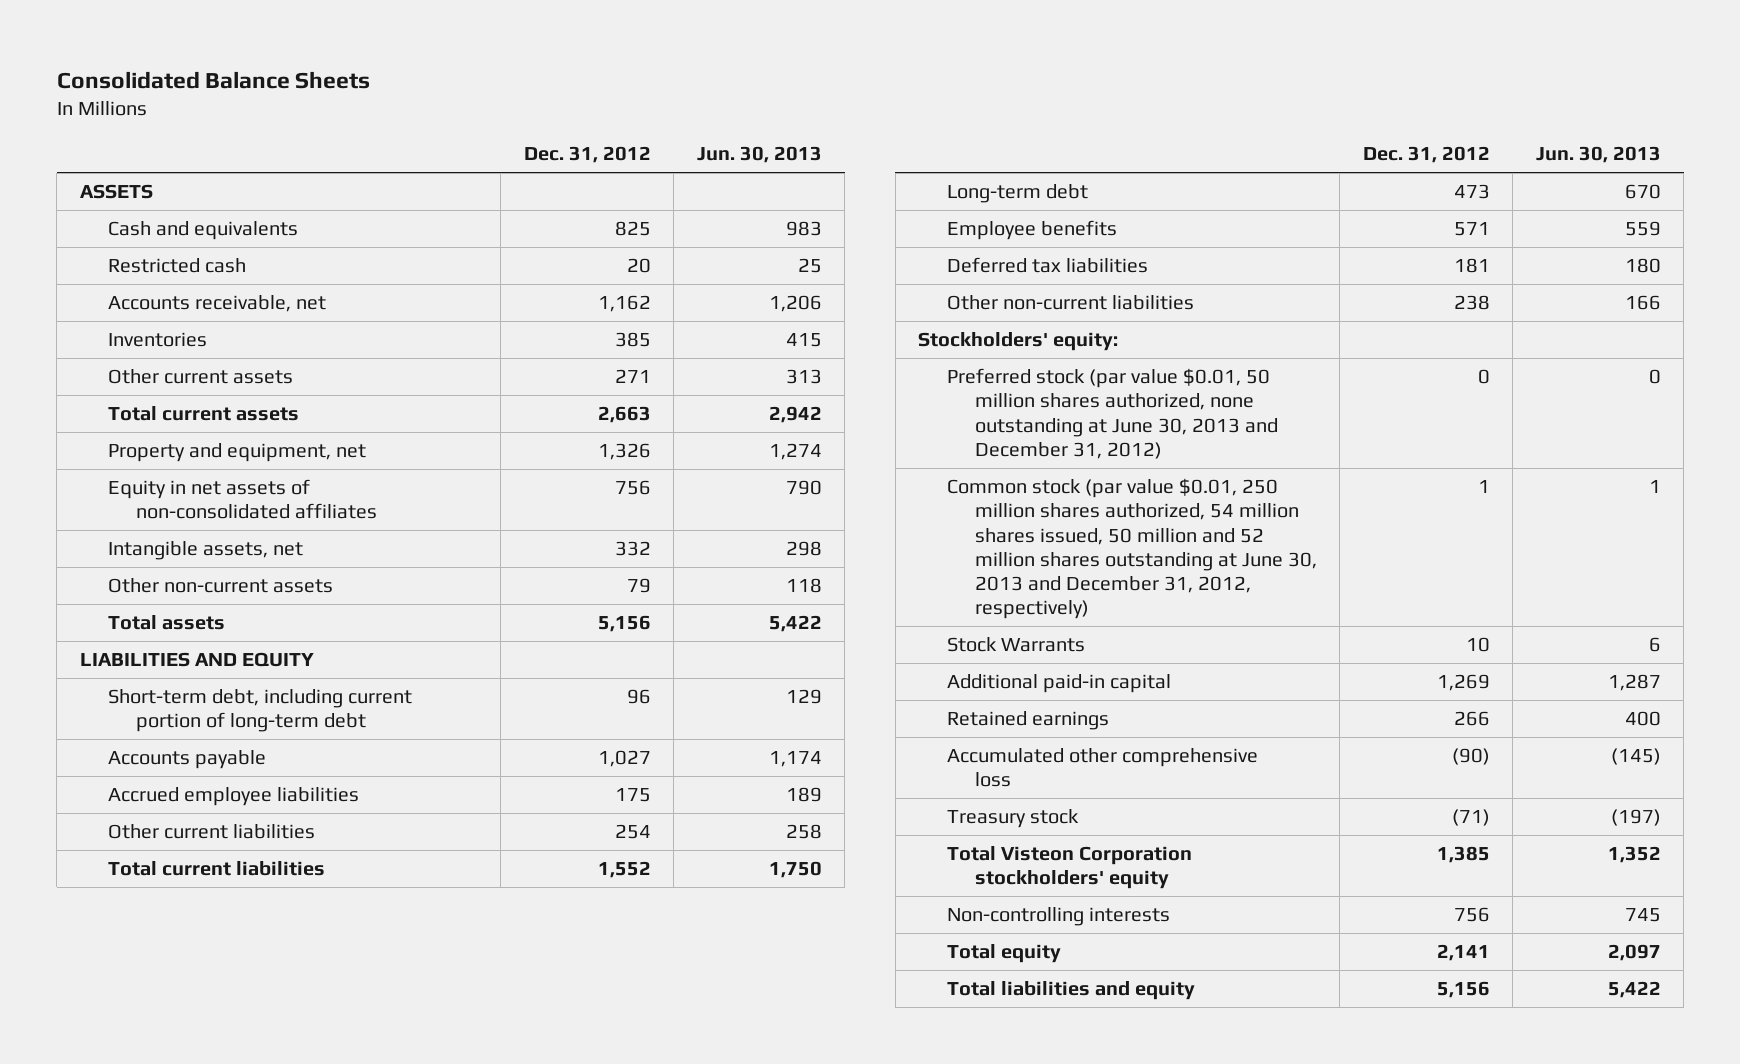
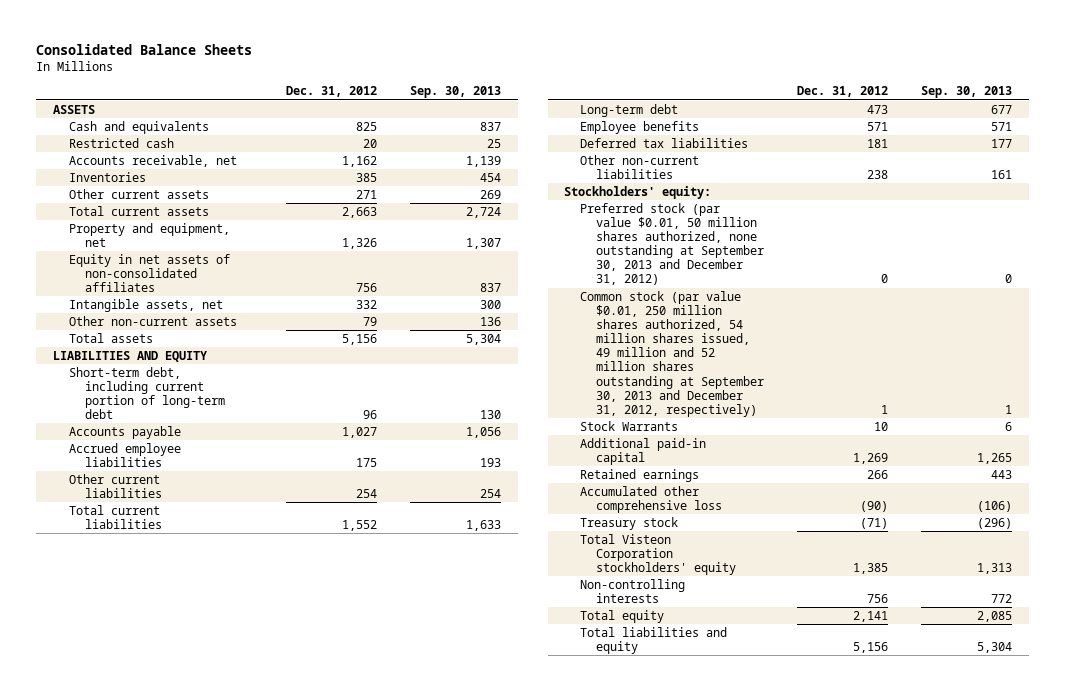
[696,146,822,164] Jun. 30, 2013 -> none
none -> [410,86,502,99] Sep. 30, 2013
[946,368,1278,459] Preferred stock (par value $0.01, 50 million shares authorized, none outstanding at June 30, 2013 and December 31, 2012) -> [580,202,764,286] Preferred stock (par value $0.01, 50 million shares authorized, none outstanding at September 30, 2013 and December 31, 2012)
[946,478,1317,620] Common stock (par value $0.01, 250 million shares authorized, 54 million shares issued, 50 million and 52 million shares outstanding at June 30, 2013 and December 31, 2012, respectively) -> [580,290,764,417] Common stock (par value $0.01, 250 million shares authorized, 54 million shares issued, 49 million and 52 million shares outstanding at September 30, 2013 and December 31, 2012, respectively)

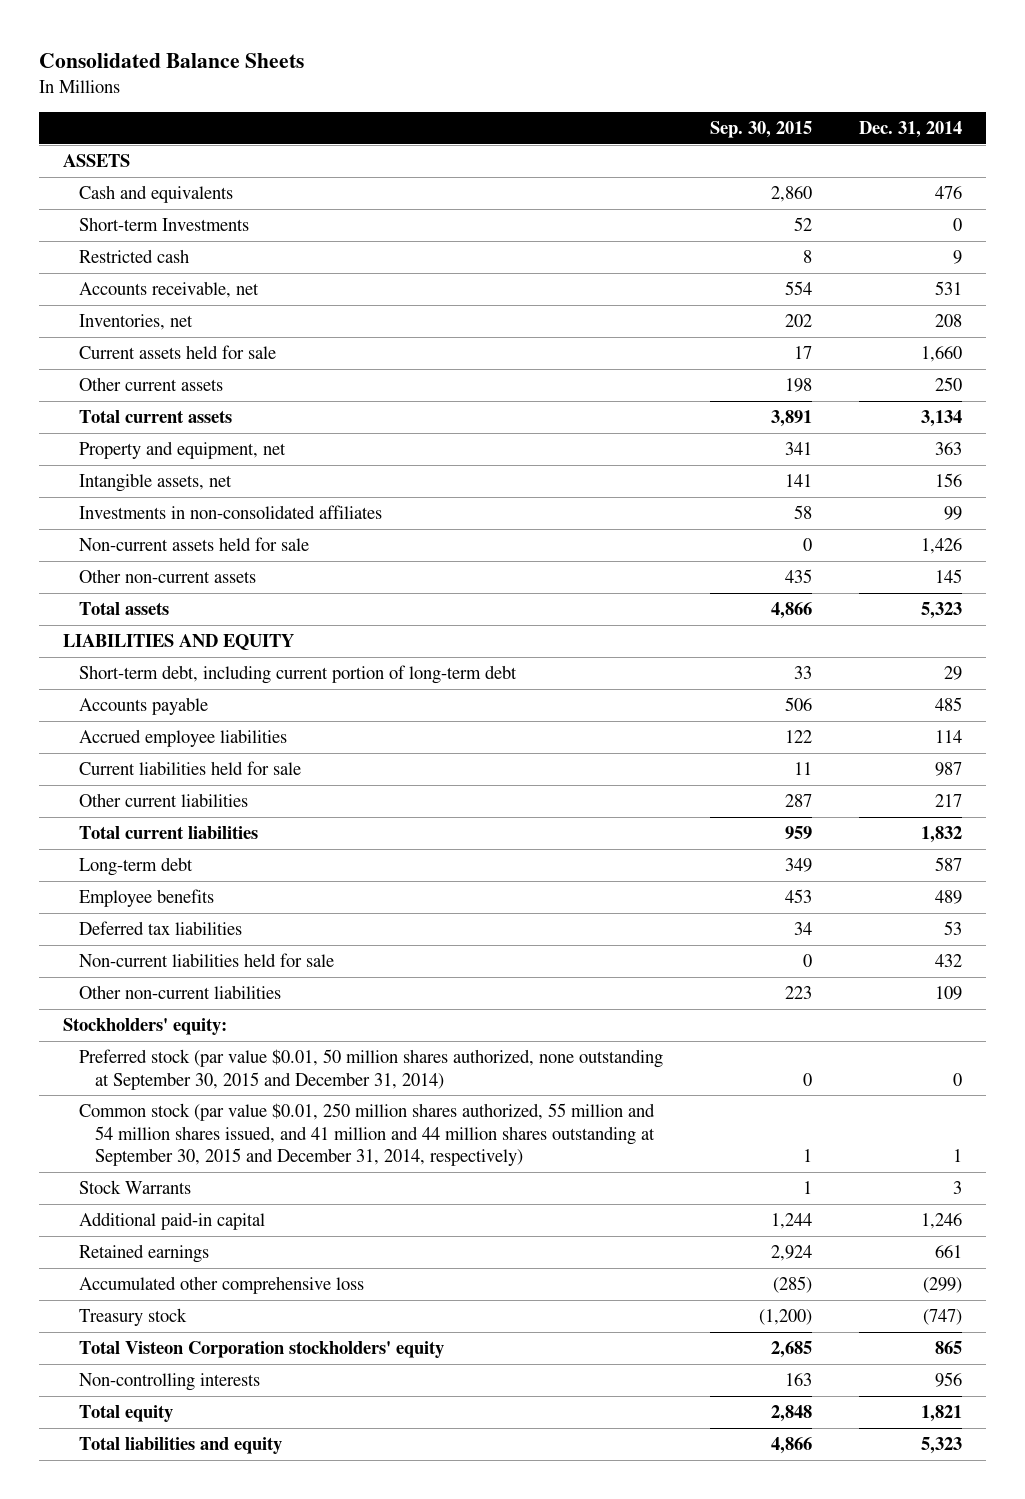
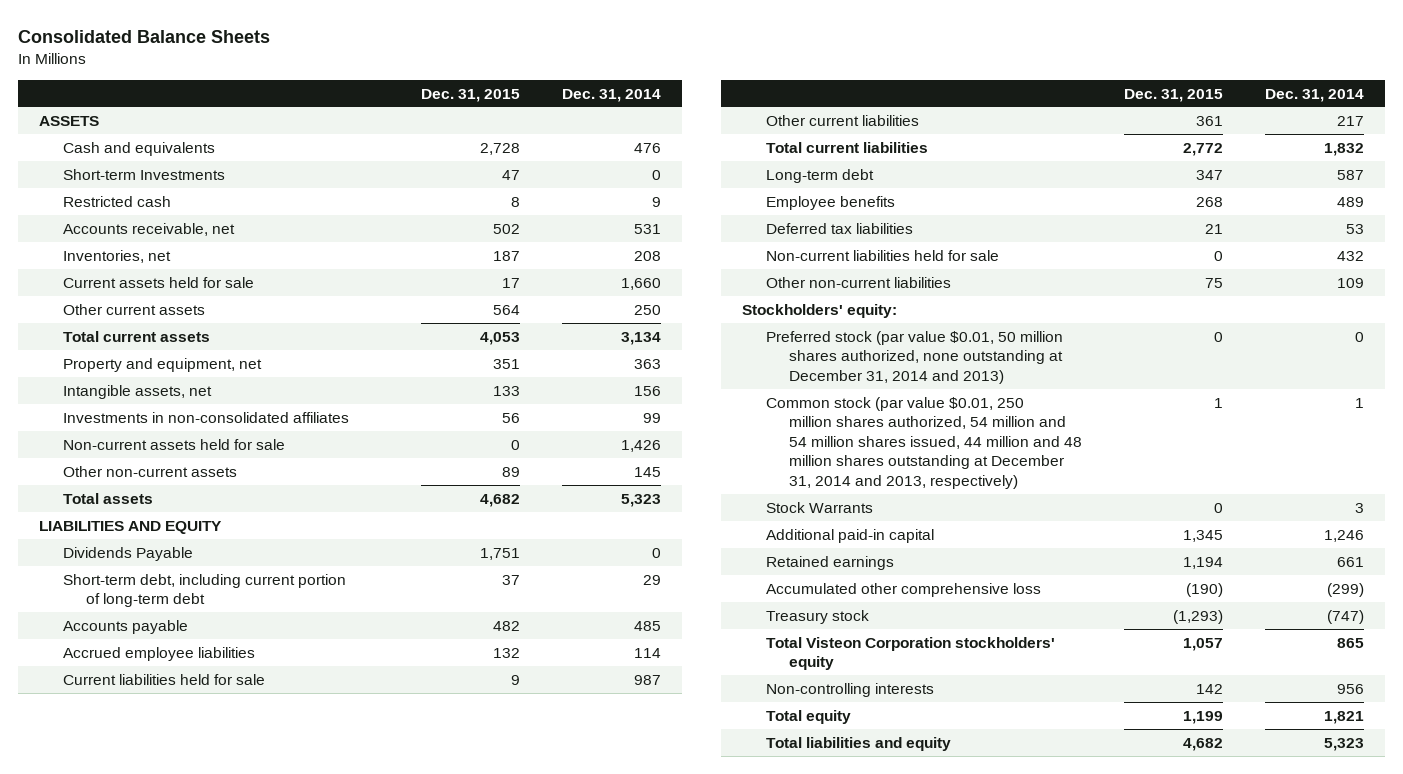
[710,121,813,139] Sep. 30, 2015 -> none
none -> [421,88,521,102] Dec. 31, 2015
none -> [62,546,193,561] Dividends Payable
[78,1048,663,1090] Preferred stock (par value $0.01, 50 million shares authorized, none outstanding at September 30, 2015 and December 31, 2014) -> [765,330,1064,384] Preferred stock (par value $0.01, 50 million shares authorized, none outstanding at December 31, 2014 and 2013)
[78,1102,655,1167] Common stock (par value $0.01, 250 million shares authorized, 55 million and 54 million shares issued, and 41 million and 44 million shares outstanding at September 30, 2015 and December 31, 2014, respectively) -> [765,396,1083,489] Common stock (par value $0.01, 250 million shares authorized, 54 million and 54 million shares issued, 44 million and 48 million shares outstanding at December 31, 2014 and 2013, respectively)

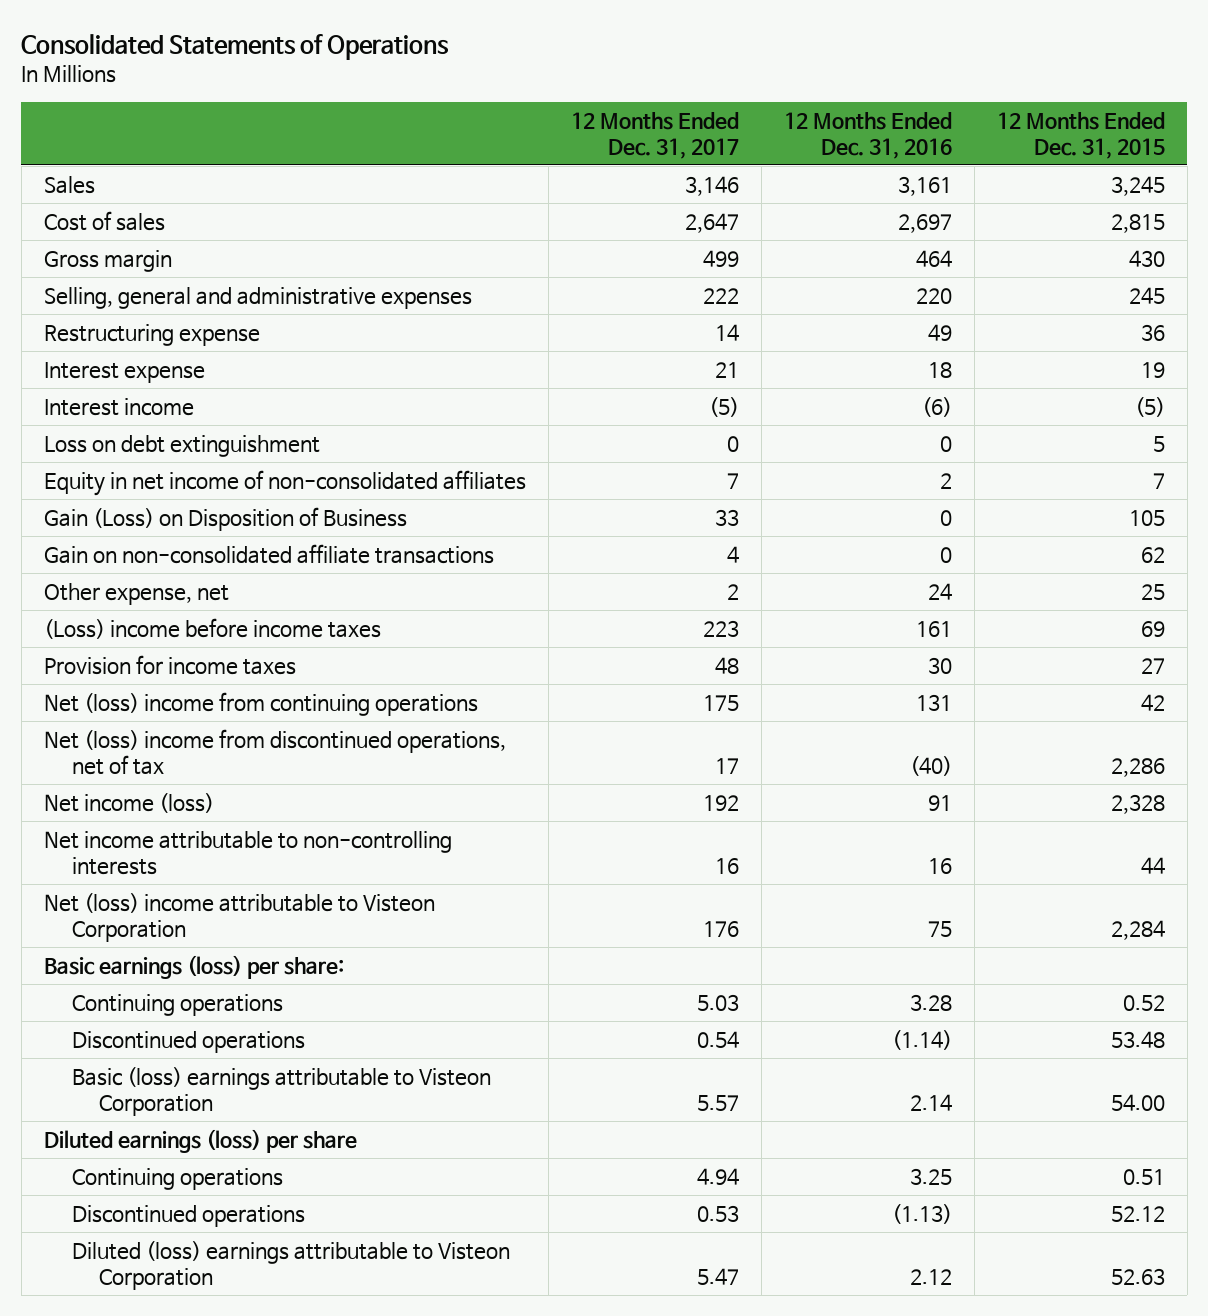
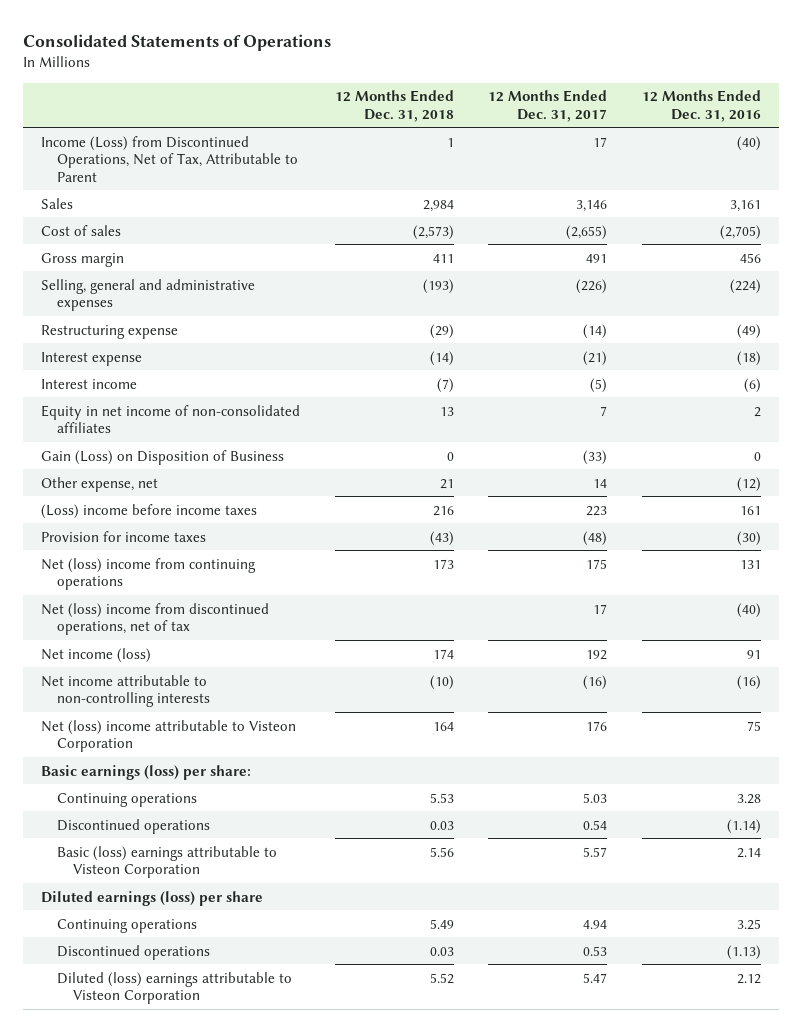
[996,112,1165,159] 12 Months Ended Dec. 31, 2015 -> none
none -> [334,90,454,122] 12 Months Ended Dec. 31, 2018
none -> [40,135,298,182] Income (Loss) from Discontinued Operations, Net of Tax, Attributable to Parent
[684,212,739,233] 2,647 -> [566,224,608,240] (2,655)
[897,213,952,233] 2,697 -> [720,224,762,240] (2,705)
[702,249,739,267] 499 -> [586,253,608,263] 491
[915,249,952,267] 464 -> [740,252,762,263] 456
[702,287,739,304] 222 -> [576,278,608,294] (226)
[915,287,952,304] 220 -> [730,278,762,294] (224)
[714,323,739,341] 14 -> [583,323,608,339] (14)
[927,323,952,341] 49 -> [737,323,762,339] (49)
[714,361,739,378] 21 -> [583,350,608,366] (21)
[927,361,952,378] 18 -> [737,350,762,366] (18)
[43,434,320,457] Loss on debt extinguishment -> none
[43,543,494,564] Gain on non-consolidated affiliate transactions -> none
[714,508,739,526] 33 -> [583,449,608,465] (33)
[726,583,739,600] 2 -> [593,478,608,488] 14
[927,582,952,600] 24 -> [737,476,762,492] (12)
[714,656,739,674] 48 -> [583,530,608,546] (48)
[927,656,952,674] 30 -> [737,530,762,546] (30)
[714,857,739,874] 16 -> [583,674,608,690] (16)
[927,857,952,874] 16 -> [737,674,762,690] (16)

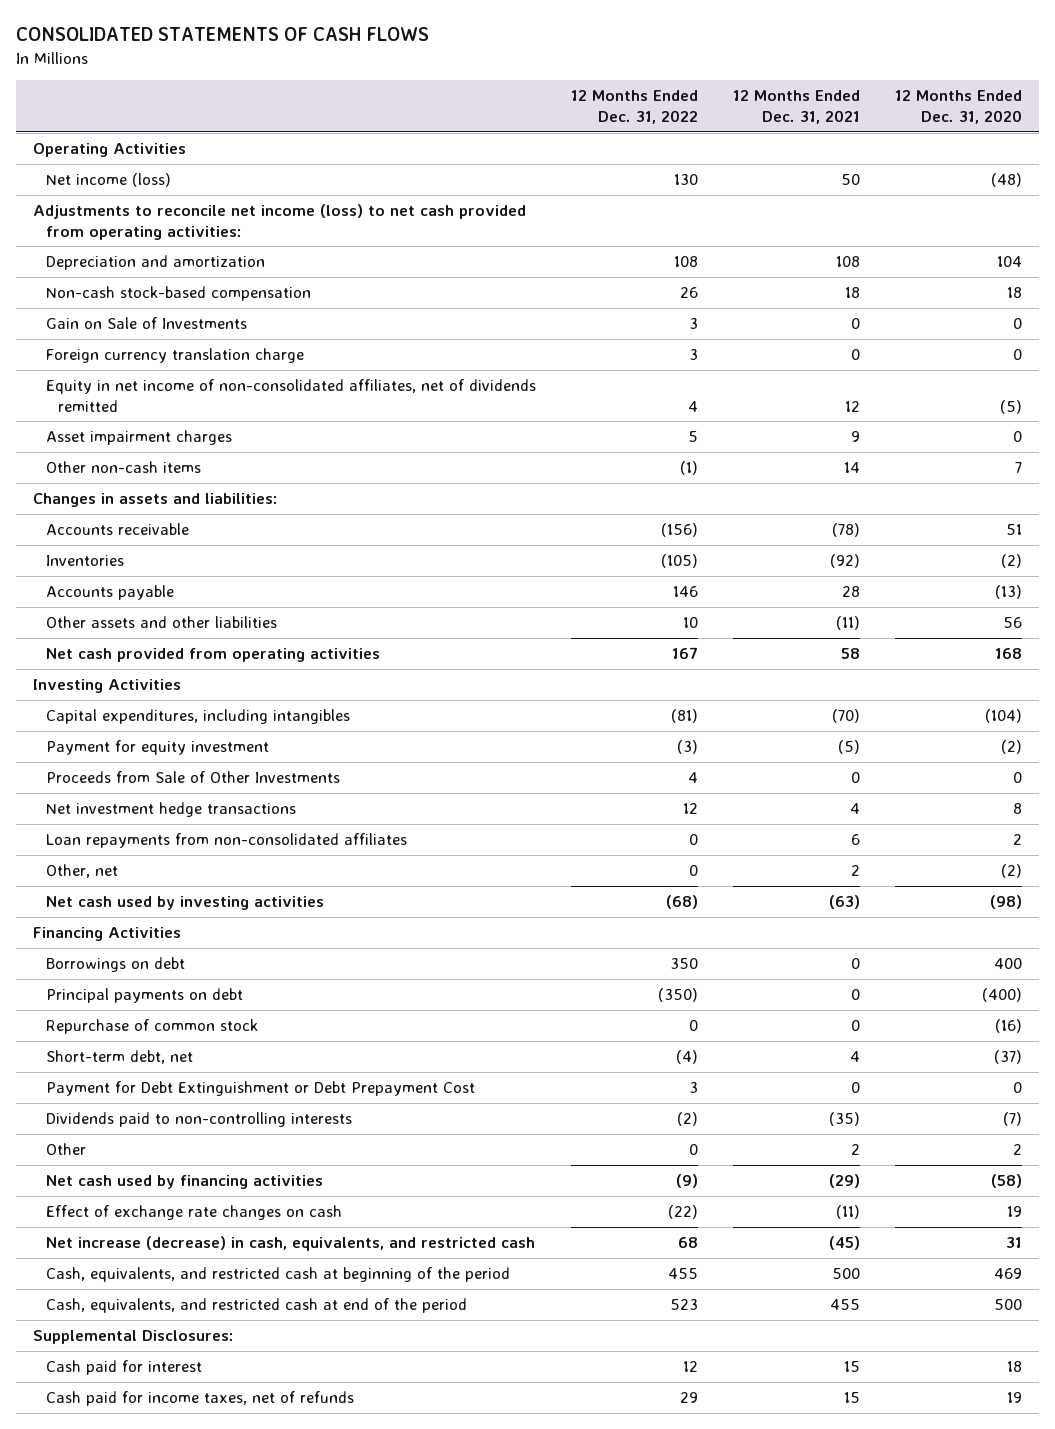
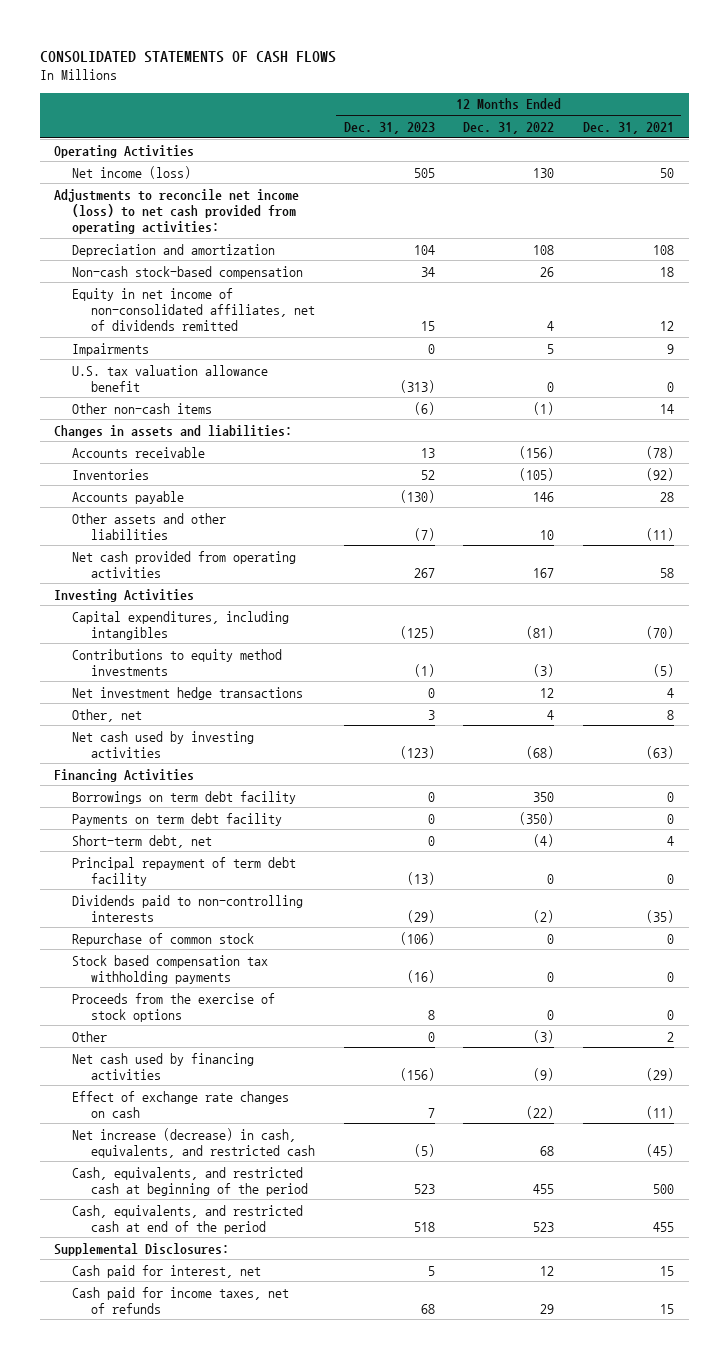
[894,90,1022,124] 12 Months Ended Dec. 31, 2020 -> none
none -> [343,121,435,134] Dec. 31, 2023
[45,317,247,330] Gain on Sale of Investments -> none
[45,348,304,364] Foreign currency translation charge -> none
[45,430,232,446] Asset impairment charges -> [72,342,150,356] Impairments
none -> [72,364,269,392] U.S. tax valuation allowance benefit
[45,771,340,784] Proceeds from Sale of Other Investments -> none
[45,740,269,756] Payment for equity investment -> [72,648,283,676] Contributions to equity method investments
[45,833,407,849] Loan repayments from non-consolidated affiliates -> none
[688,865,698,877] 0 -> [547,709,555,720] 4
[850,865,860,877] 2 -> [667,709,675,720] 8
[45,957,185,973] Borrowings on debt -> [72,790,297,804] Borrowings on term debt facility
[45,988,243,1004] Principal payments on debt -> [72,812,283,826] Payments on term debt facility
[45,1081,475,1097] Payment for Debt Extinguishment or Debt Prepayment Cost -> none
none -> [72,856,297,886] Principal repayment of term debt facility
[45,1019,258,1035] Repurchase of common stock -> [72,932,255,946] Repurchase of common stock
none -> [72,954,269,984] Stock based compensation tax withholding payments
none -> [72,992,276,1022] Proceeds from the exercise of stock options
[688,1144,698,1156] 0 -> [533,1029,555,1043] (3)
[45,1360,202,1376] Cash paid for interest -> [72,1264,262,1278] Cash paid for interest, net

